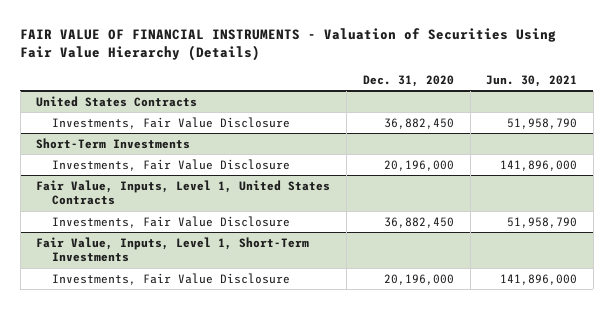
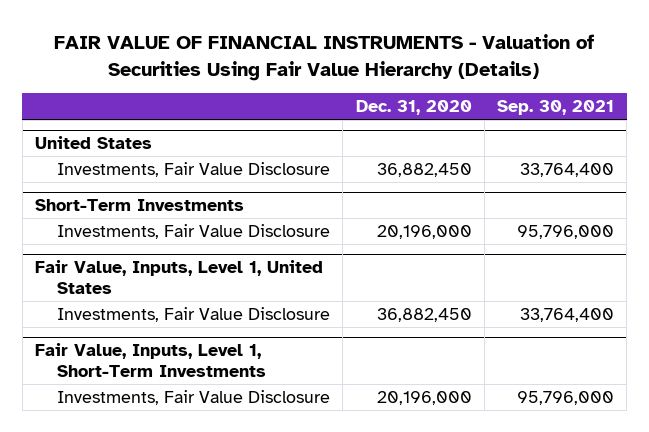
[486,74,578,87] Jun. 30, 2021 -> none
none -> [496,100,614,116] Sep. 30, 2021
[36,95,198,107] United States Contracts -> [34,136,152,150] United States
[36,179,331,206] Fair Value, Inputs, Level 1, United States Contracts -> [34,260,323,295] Fair Value, Inputs, Level 1, United States

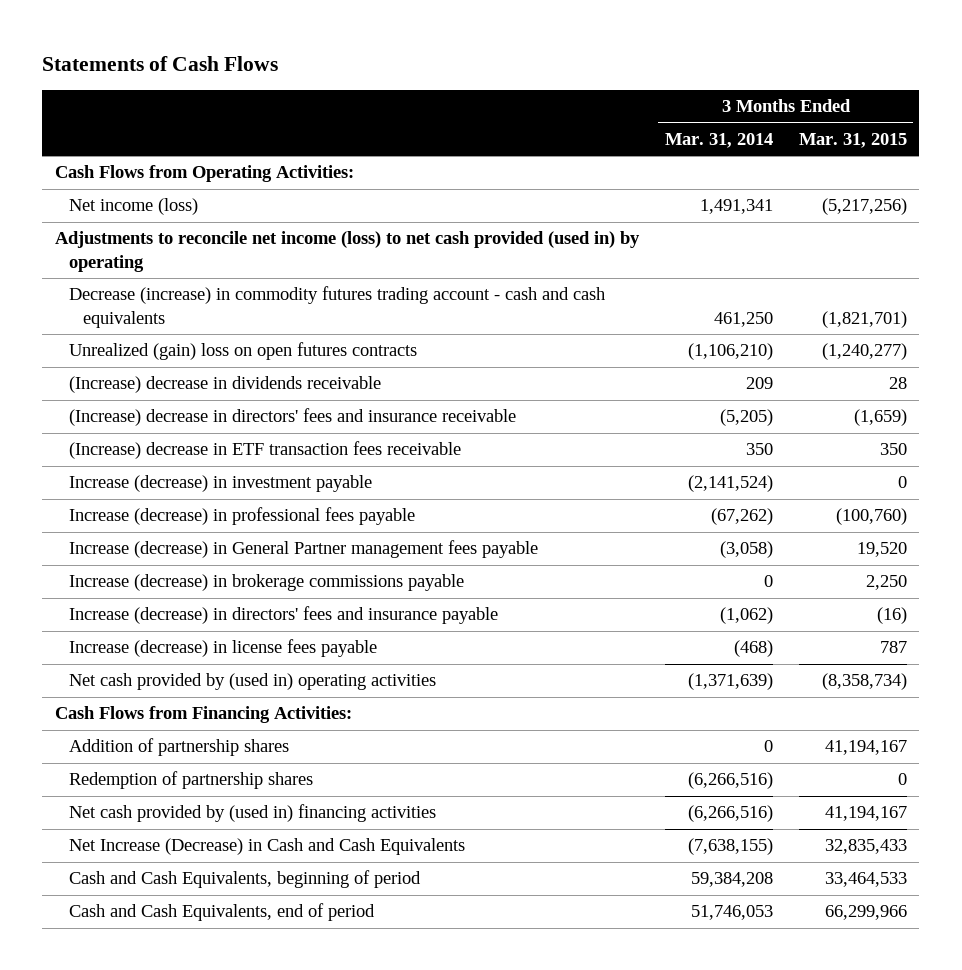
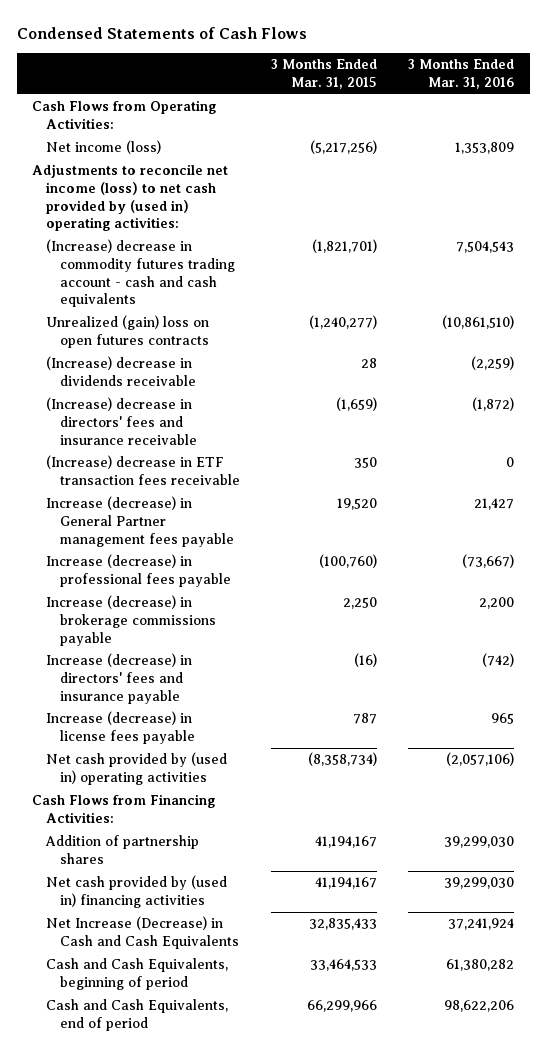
[42,56,279,72] Statements of Cash Flows -> [16,26,307,39] Condensed Statements of Cash Flows
[664,132,773,148] Mar. 31, 2014 -> none
none -> [408,59,515,89] 3 Months Ended Mar. 31, 2016
[55,231,641,272] Adjustments to reconcile net income (loss) to net cash provided (used in) by operating -> [32,164,229,232] Adjustments to reconcile net income (loss) to net cash provided by (used in) operating activities:
[68,286,605,328] Decrease (increase) in commodity futures trading account - cash and cash equivalents -> [46,239,235,308] (Increase) decrease in commodity futures trading account - cash and cash equivalents
[68,475,372,493] Increase (decrease) in investment payable -> none
[68,507,415,526] Increase (decrease) in professional fees payable -> [46,554,231,587] Increase (decrease) in professional fees payable
[68,771,313,790] Redemption of partnership shares -> none

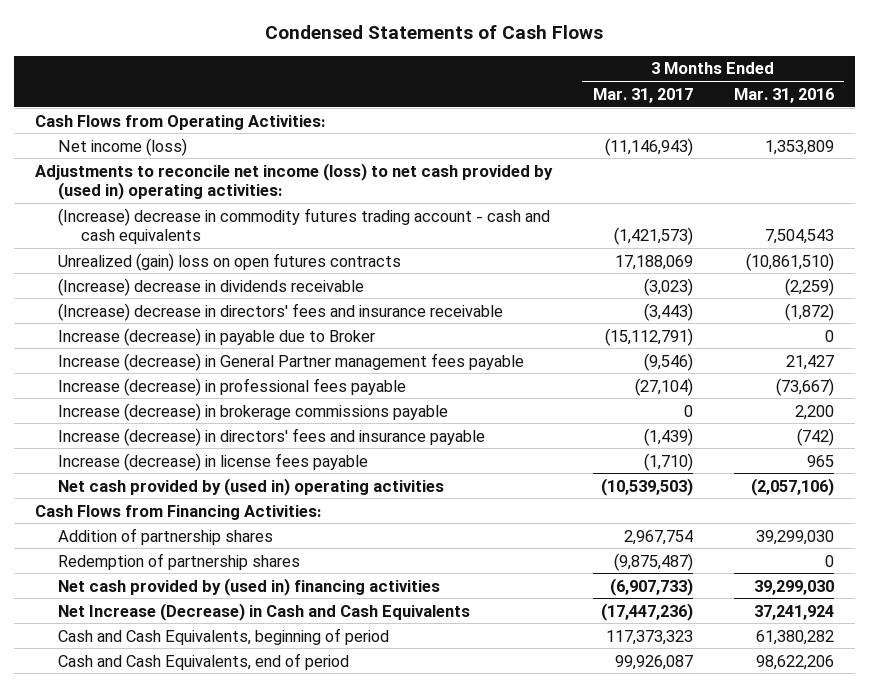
[270,59,377,89] 3 Months Ended Mar. 31, 2015 -> none
none -> [592,87,693,103] Mar. 31, 2017
[46,455,240,485] (Increase) decrease in ETF transaction fees receivable -> none
none -> [57,327,375,346] Increase (decrease) in payable due to Broker
none -> [57,552,300,570] Redemption of partnership shares

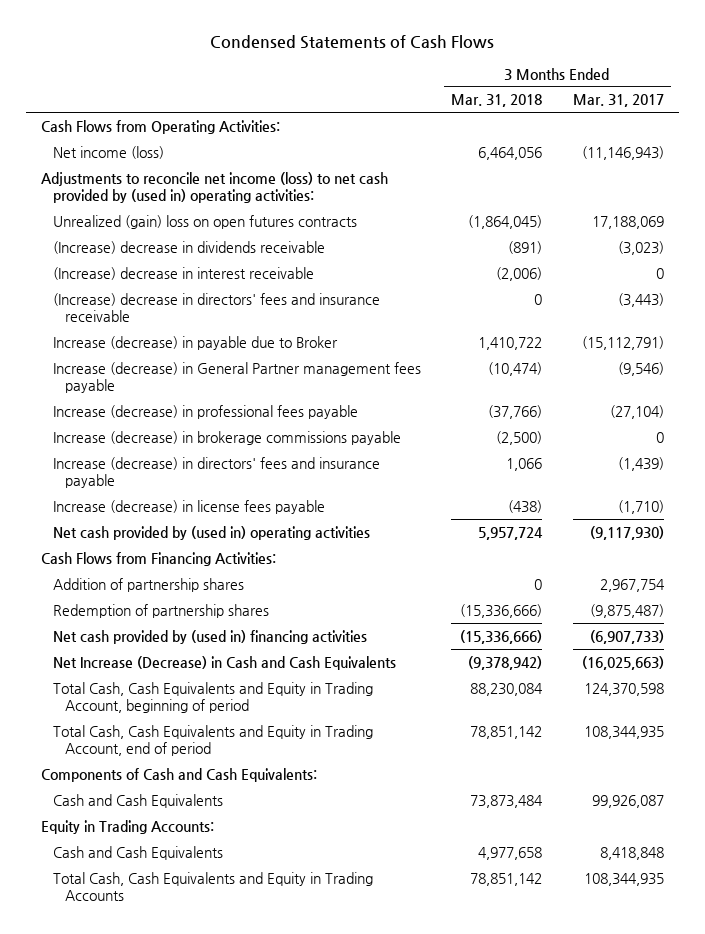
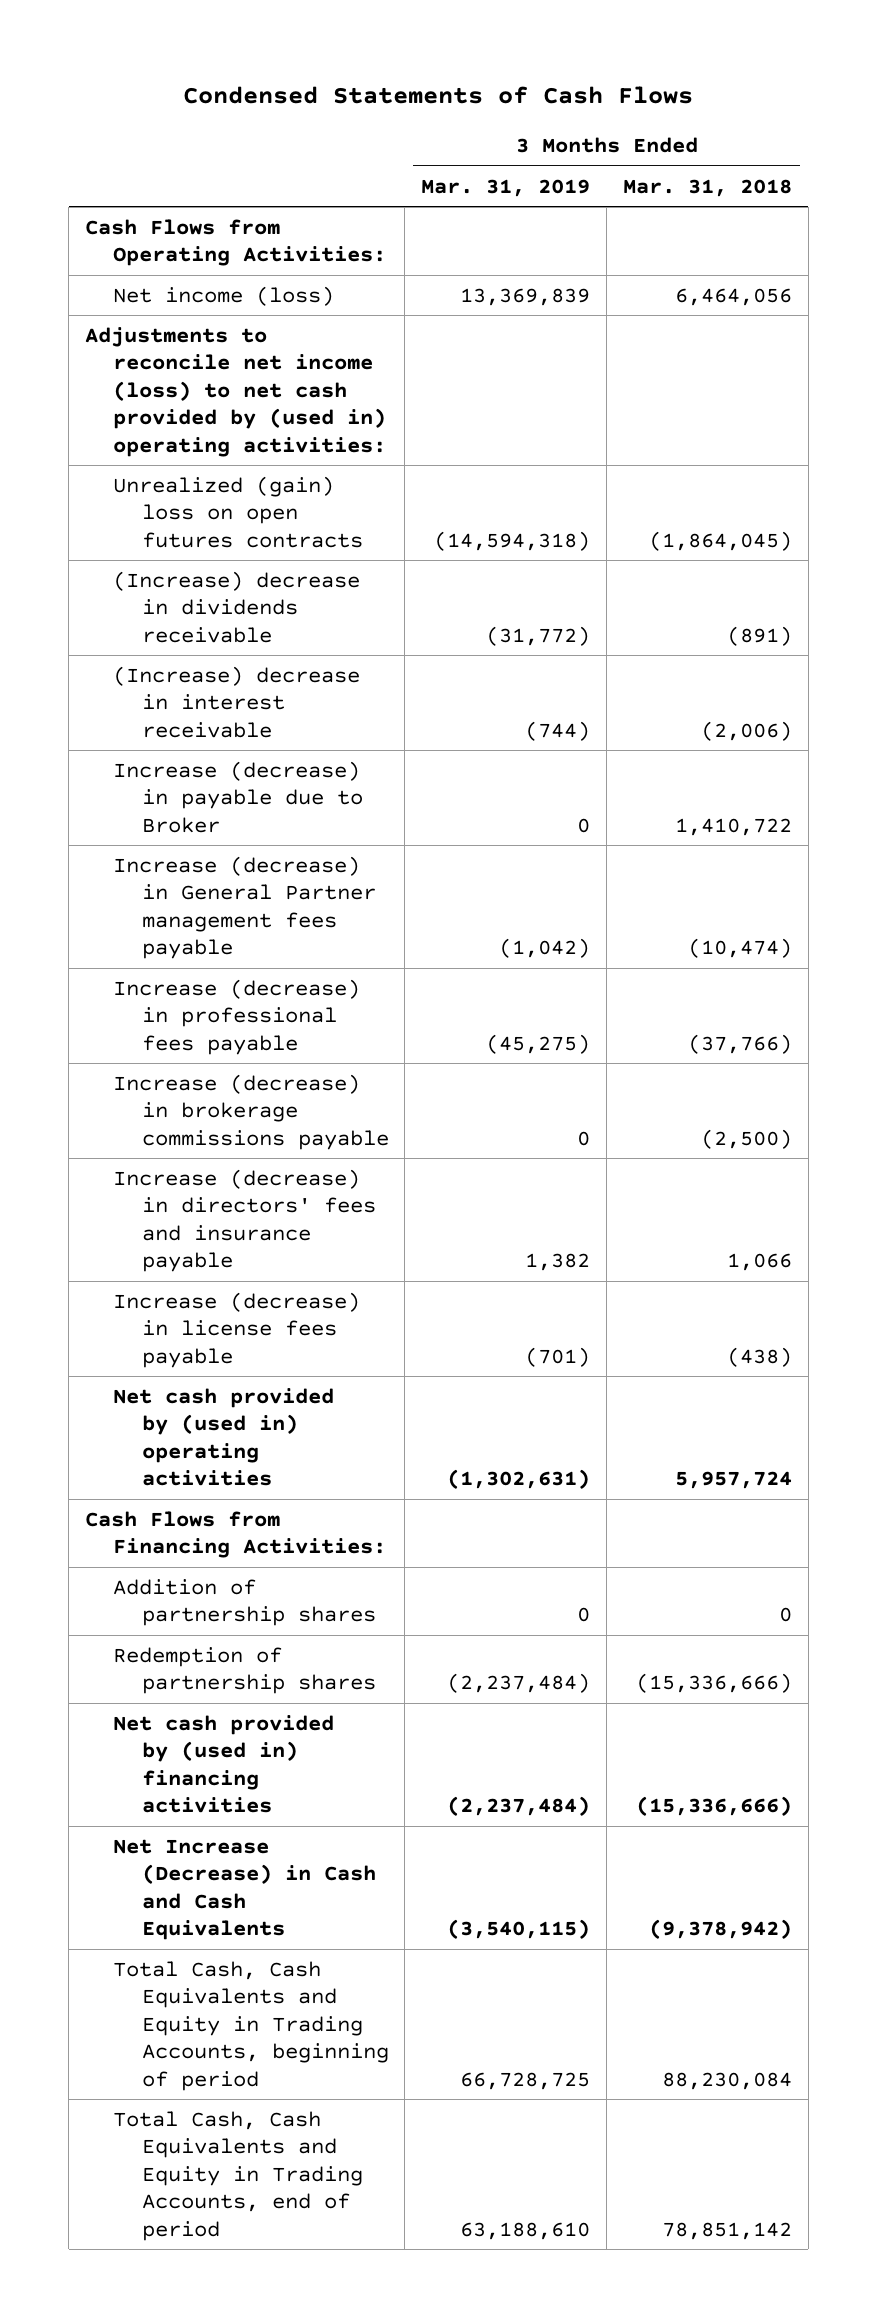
[572,94,664,108] Mar. 31, 2017 -> none
none -> [421,178,591,197] Mar. 31, 2019
[53,292,381,323] (Increase) decrease in directors' fees and insurance receivable -> none
[41,767,318,782] Components of Cash and Cash Equivalents: -> none
[53,793,224,808] Cash and Cash Equivalents -> none
[41,819,215,834] Equity in Trading Accounts: -> none
[53,845,224,860] Cash and Cash Equivalents -> none
[53,871,374,902] Total Cash, Cash Equivalents and Equity in Trading Accounts -> none
[53,681,374,714] Total Cash, Cash Equivalents and Equity in Trading Account, beginning of period -> [113,1960,389,2091] Total Cash, Cash Equivalents and Equity in Trading Accounts, beginning of period
[53,724,374,757] Total Cash, Cash Equivalents and Equity in Trading Account, end of period -> [113,2110,363,2241] Total Cash, Cash Equivalents and Equity in Trading Accounts, end of period

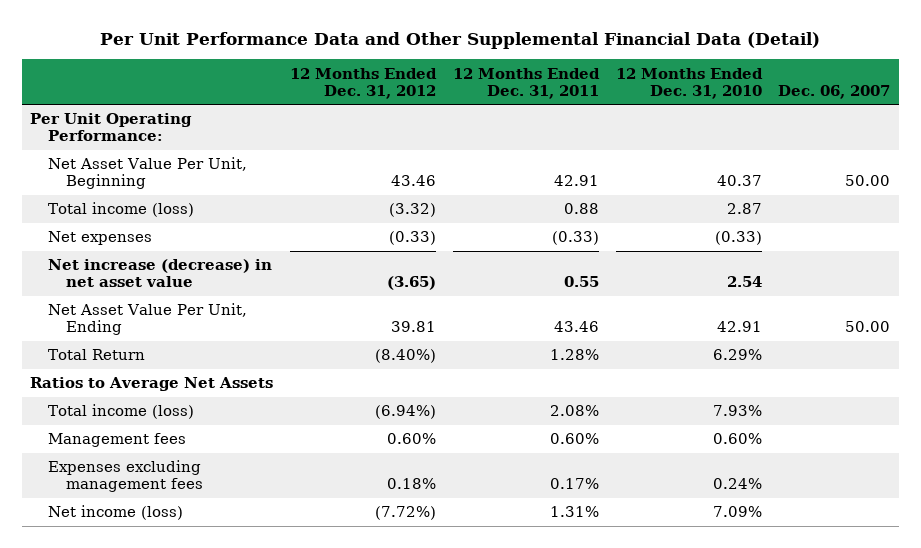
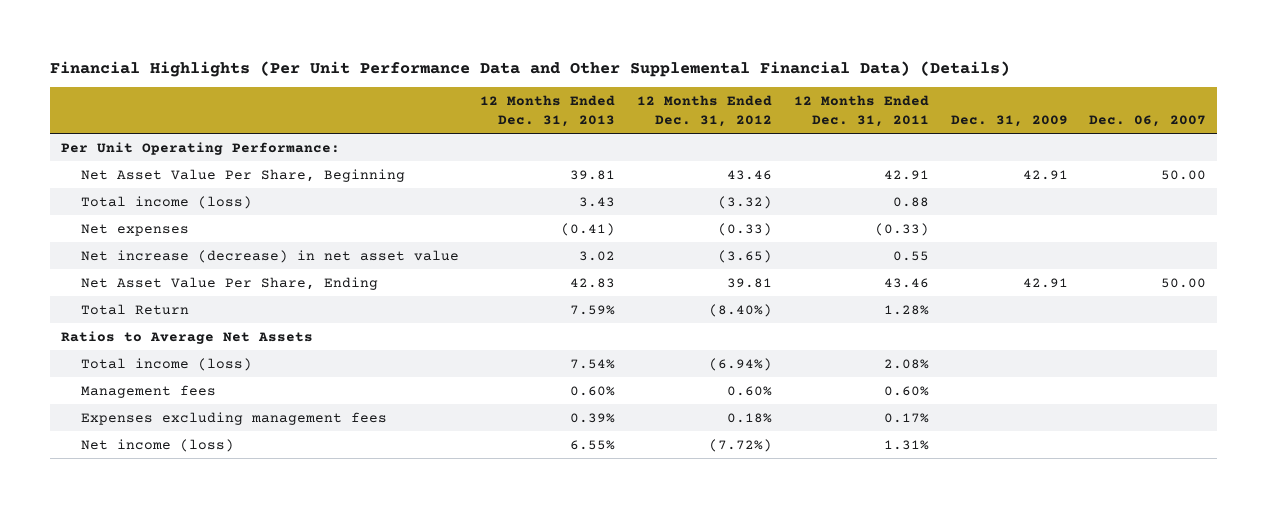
[100,31,821,49] Per Unit Performance Data and Other Supplemental Financial Data (Detail) -> [49,60,1010,77] Financial Highlights (Per Unit Performance Data and Other Supplemental Financial Data) (Details)
[615,67,763,99] 12 Months Ended Dec. 31, 2010 -> none
none -> [480,95,616,128] 12 Months Ended Dec. 31, 2013
none -> [950,115,1068,128] Dec. 31, 2009
[48,157,248,190] Net Asset Value Per Unit, Beginning -> [80,168,405,182] Net Asset Value Per Share, Beginning
[48,303,248,336] Net Asset Value Per Unit, Ending -> [80,276,378,290] Net Asset Value Per Share, Ending

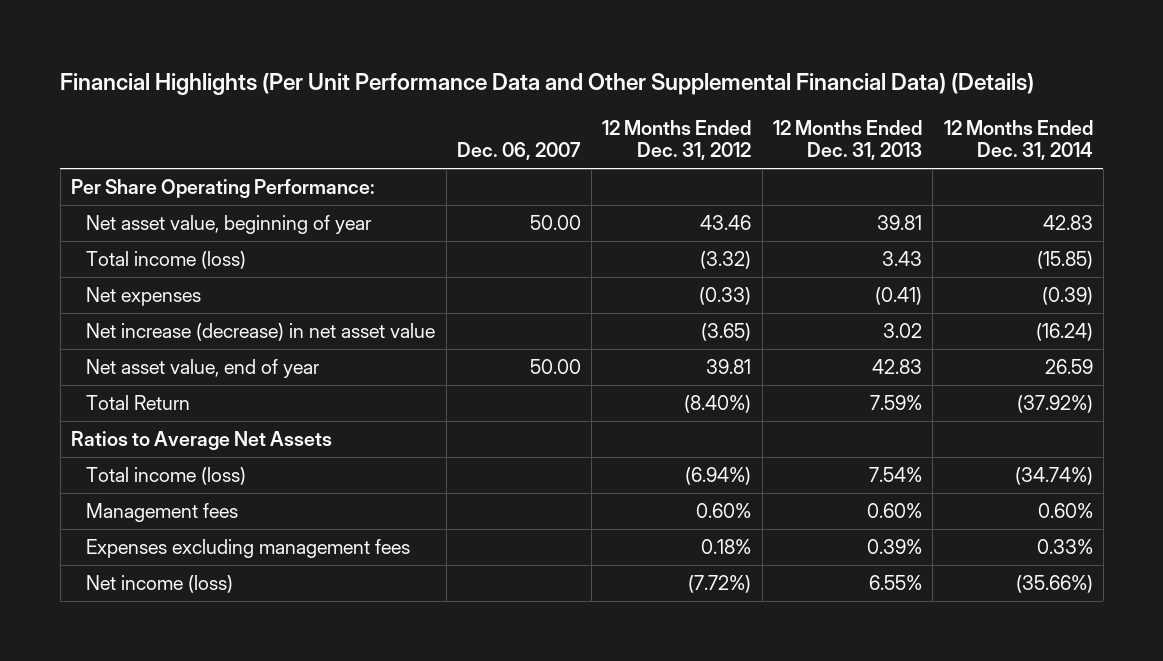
[793,95,929,128] 12 Months Ended Dec. 31, 2011 -> none
[950,115,1068,128] Dec. 31, 2009 -> none
none -> [943,119,1093,161] 12 Months Ended Dec. 31, 2014
[60,141,340,155] Per Unit Operating Performance: -> [70,179,375,199] Per Share Operating Performance:
[80,168,405,182] Net Asset Value Per Share, Beginning -> [86,215,372,235] Net asset value, beginning of year
[80,276,378,290] Net Asset Value Per Share, Ending -> [86,359,320,379] Net asset value, end of year

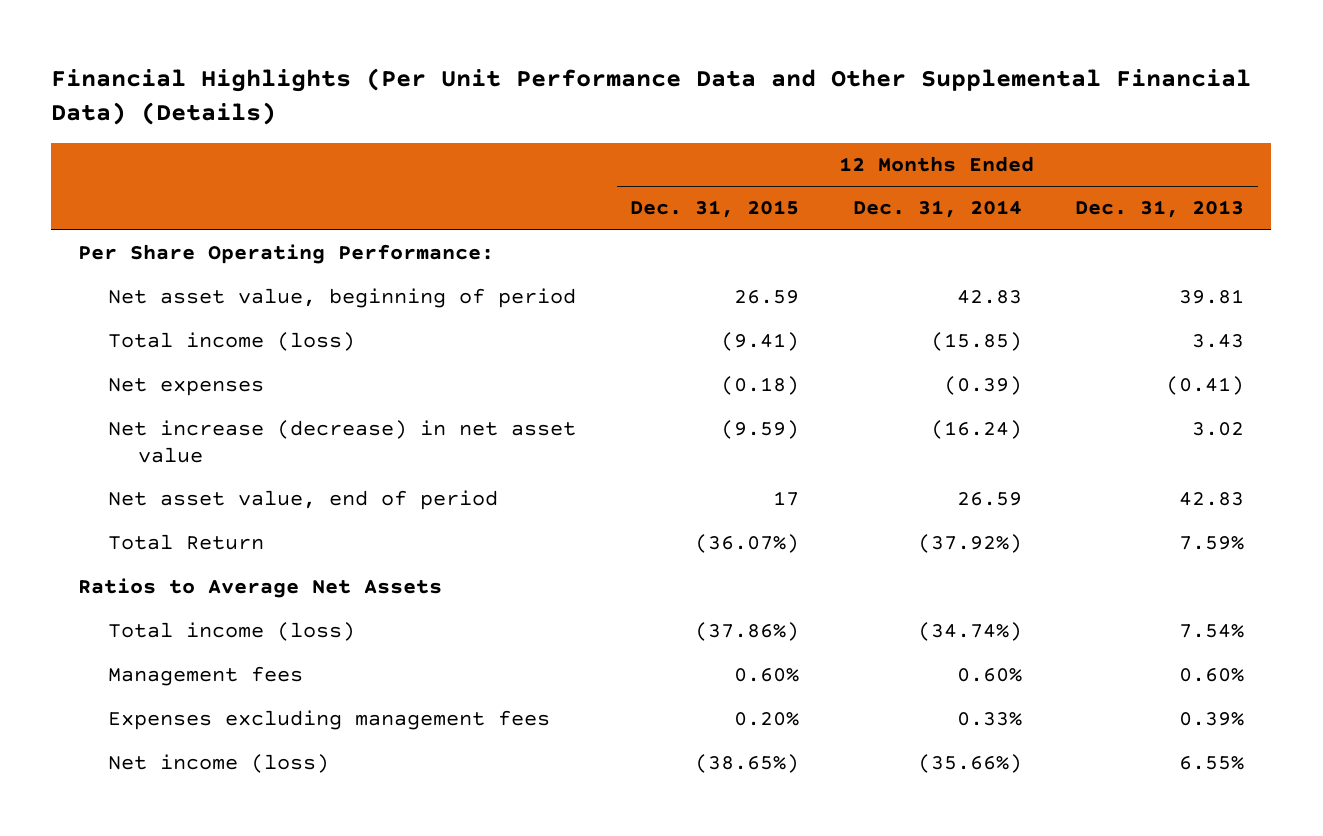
[456,142,581,161] Dec. 06, 2007 -> none
[602,119,752,161] 12 Months Ended Dec. 31, 2012 -> none
none -> [629,200,799,219] Dec. 31, 2015
[86,215,372,235] Net asset value, beginning of year -> [108,288,577,309] Net asset value, beginning of period
[86,359,320,379] Net asset value, end of year -> [108,490,499,511] Net asset value, end of period

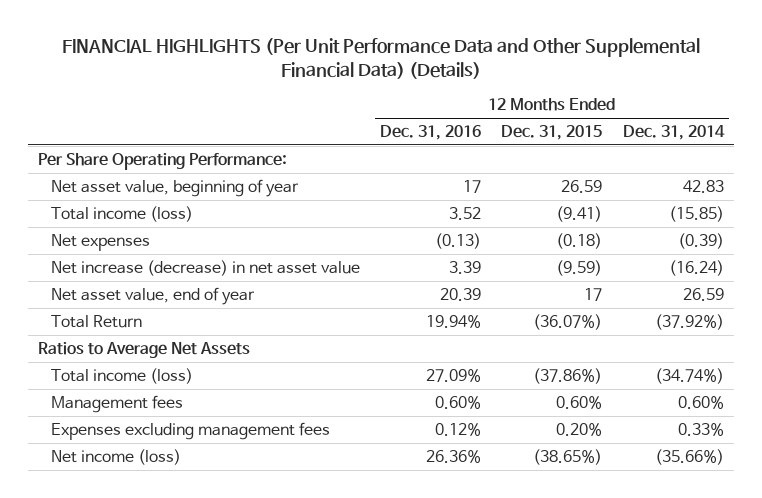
[51,67,1252,126] Financial Highlights (Per Unit Performance Data and Other Supplemental Financial Data) (Details) -> [61,37,700,80] FINANCIAL HIGHLIGHTS (Per Unit Performance Data and Other Supplemental Financial Data) (Details)
[1075,200,1245,219] Dec. 31, 2013 -> none
none -> [380,125,482,141] Dec. 31, 2016
[108,288,577,309] Net asset value, beginning of period -> [50,178,299,197] Net asset value, beginning of year
[108,490,499,511] Net asset value, end of period -> [50,286,255,305] Net asset value, end of year

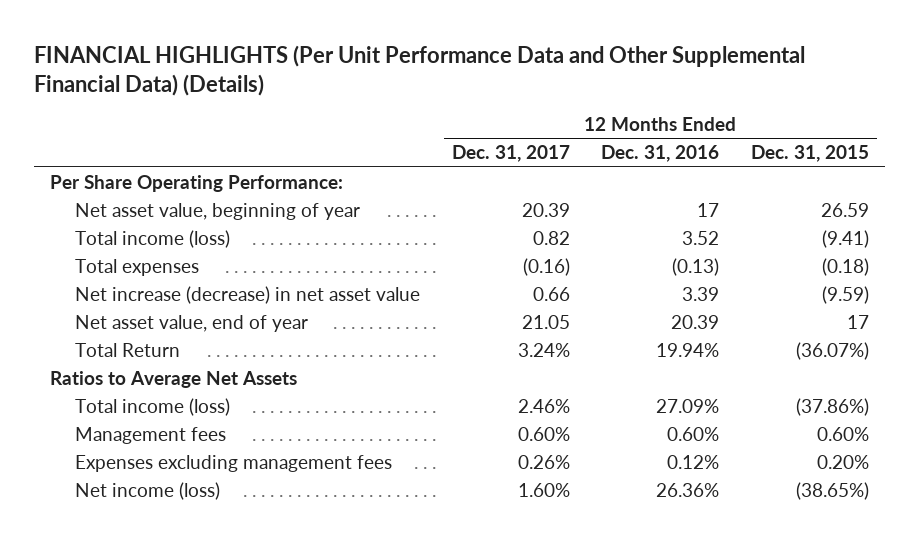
[622,125,725,141] Dec. 31, 2014 -> none
none -> [451,145,570,163] Dec. 31, 2017
[50,233,150,251] Net expenses -> [75,258,200,276] Total expenses

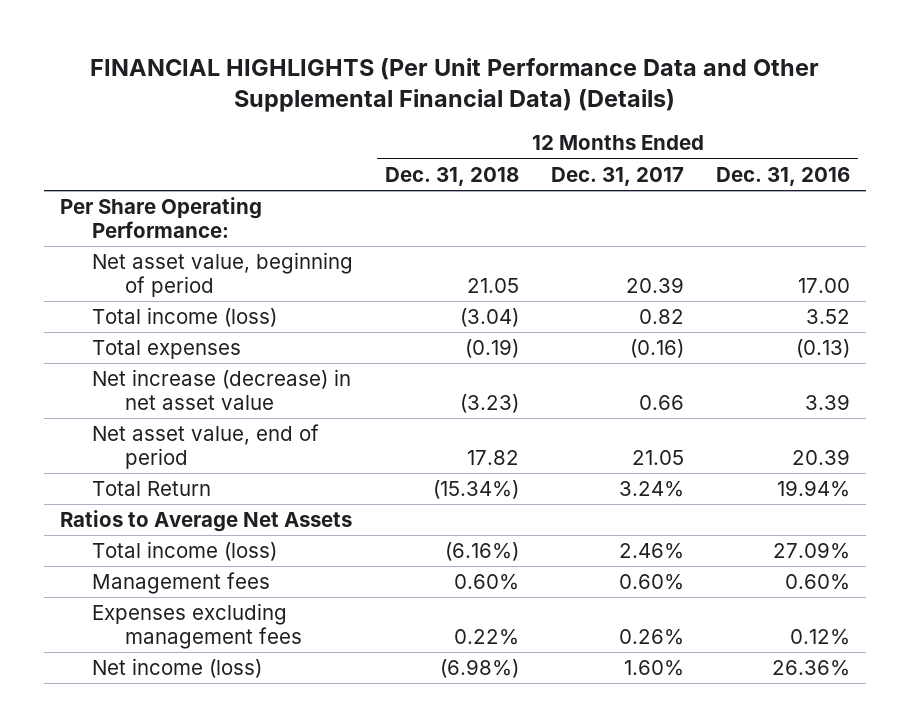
[750,145,869,163] Dec. 31, 2015 -> none
none -> [385,166,520,186] Dec. 31, 2018
[75,202,361,220] Net asset value, beginning of year -> [92,252,354,297] Net asset value, beginning of period
[697,202,720,217] 17 -> [797,277,850,293] 17.00
[75,314,309,332] Net asset value, end of year -> [92,424,320,469] Net asset value, end of period

